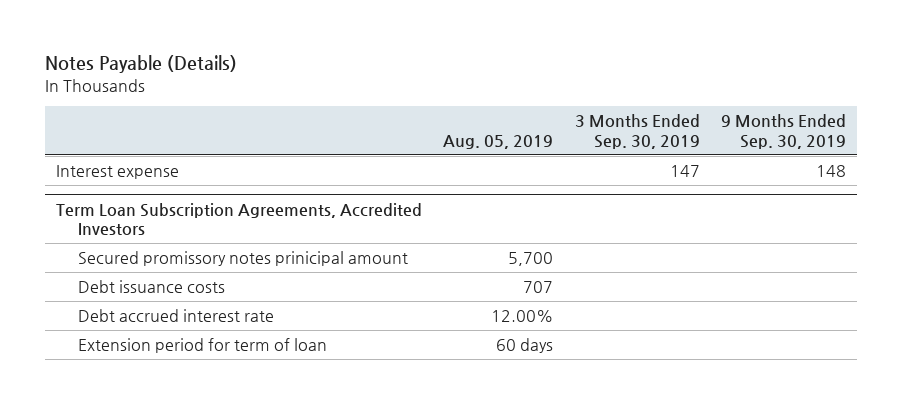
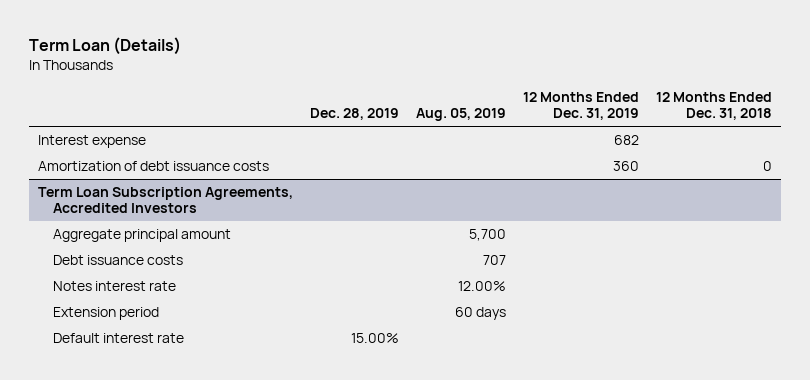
[45,55,238,74] Notes Payable (Details) -> [29,37,182,56] Term Loan (Details)
[574,114,700,149] 3 Months Ended Sep. 30, 2019 -> none
[721,114,847,149] 9 Months Ended Sep. 30, 2019 -> none
none -> [310,108,400,121] Dec. 28, 2019
none -> [523,92,640,121] 12 Months Ended Dec. 31, 2019
none -> [656,92,773,121] 12 Months Ended Dec. 31, 2018
none -> [38,160,270,171] Amortization of debt issuance costs
[78,251,409,267] Secured promissory notes prinicipal amount -> [53,228,232,242] Aggregate principal amount
[78,309,275,323] Debt accrued interest rate -> [53,280,177,291] Notes interest rate
[78,338,328,354] Extension period for term of loan -> [53,306,160,320] Extension period
none -> [53,332,185,343] Default interest rate

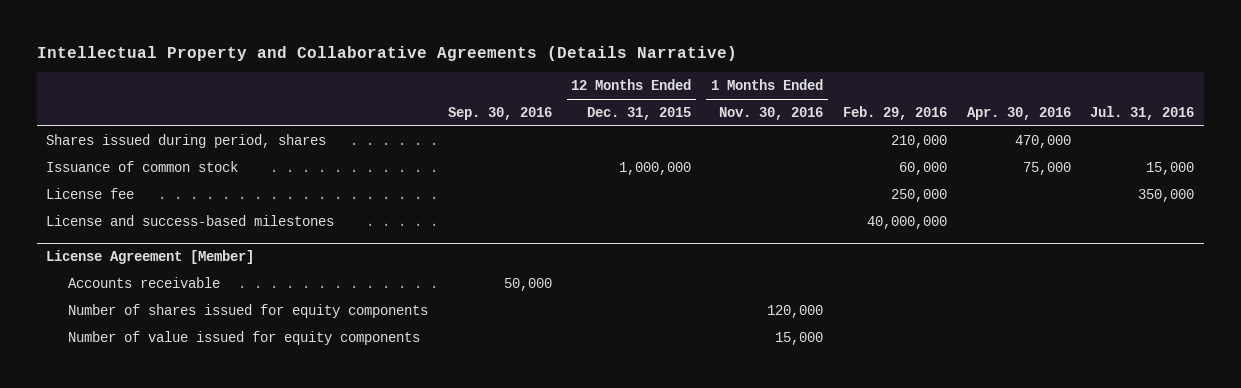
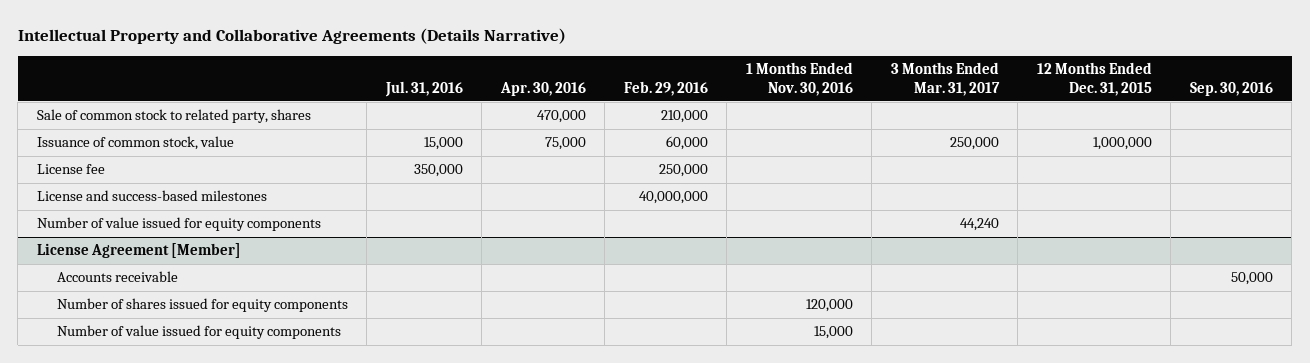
none -> [890,62,1000,96] 3 Months Ended Mar. 31, 2017
[46,133,327,148] Shares issued during period, shares -> [36,109,311,124] Sale of common stock to related party, shares
[46,160,239,172] Issuance of common stock -> [36,136,234,151] Issuance of common stock, value
none -> [36,217,321,232] Number of value issued for equity components

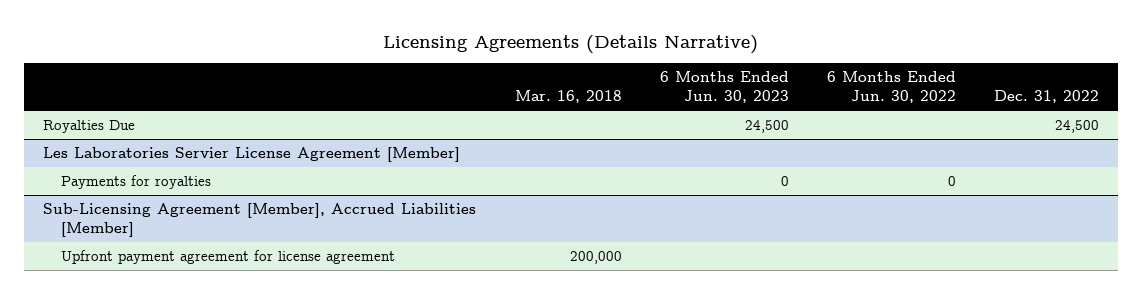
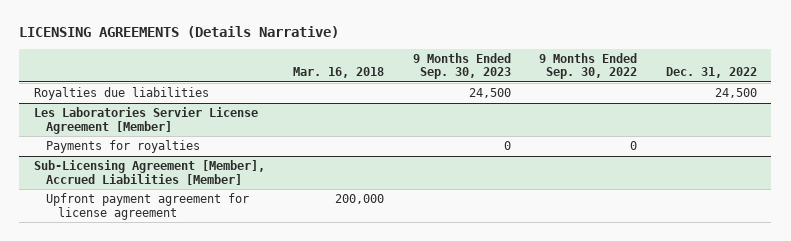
[383,34,759,54] Licensing Agreements (Details Narrative) -> [19,26,340,39] LICENSING AGREEMENTS (Details Narrative)
[659,71,789,104] 6 Months Ended Jun. 30, 2023 -> none
[827,71,957,104] 6 Months Ended Jun. 30, 2022 -> none
none -> [412,52,511,80] 9 Months Ended Sep. 30, 2023
none -> [539,52,638,80] 9 Months Ended Sep. 30, 2022
[43,120,136,134] Royalties Due -> [33,86,209,100] Royalties due liabilities

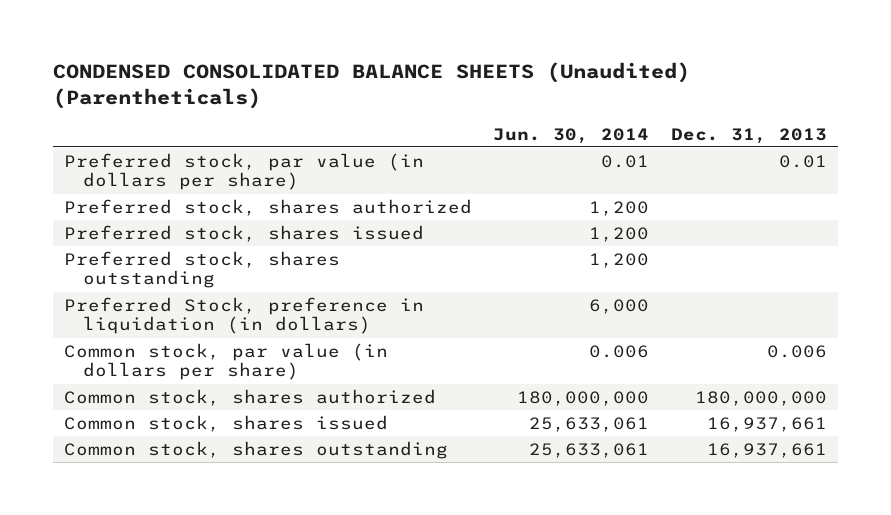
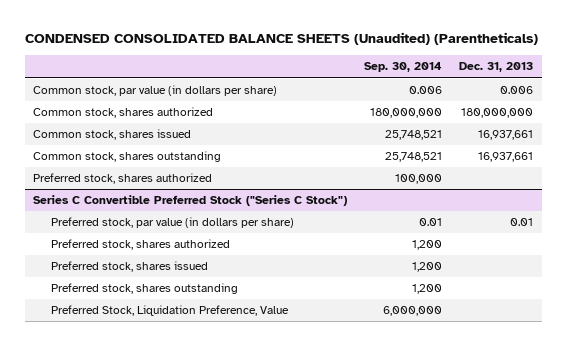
[493,127,650,144] Jun. 30, 2014 -> none
none -> [364,62,443,73] Sep. 30, 2014
[63,152,424,191] Preferred stock, par value (in dollars per share) -> none
[63,224,424,242] Preferred stock, shares issued -> none
[63,250,340,289] Preferred stock, shares outstanding -> none
[63,296,424,335] Preferred Stock, preference in liquidation (in dollars) -> none
[63,198,472,216] Preferred stock, shares authorized -> [33,173,213,185] Preferred stock, shares authorized
none -> [33,195,348,207] Series C Convertible Preferred Stock ("Series C Stock")
none -> [50,217,294,229] Preferred stock, par value (in dollars per share)
none -> [50,239,230,251] Preferred stock, shares authorized
none -> [50,261,208,273] Preferred stock, shares issued
none -> [50,283,238,295] Preferred stock, shares outstanding
none -> [50,305,289,317] Preferred Stock, Liquidation Preference, Value

